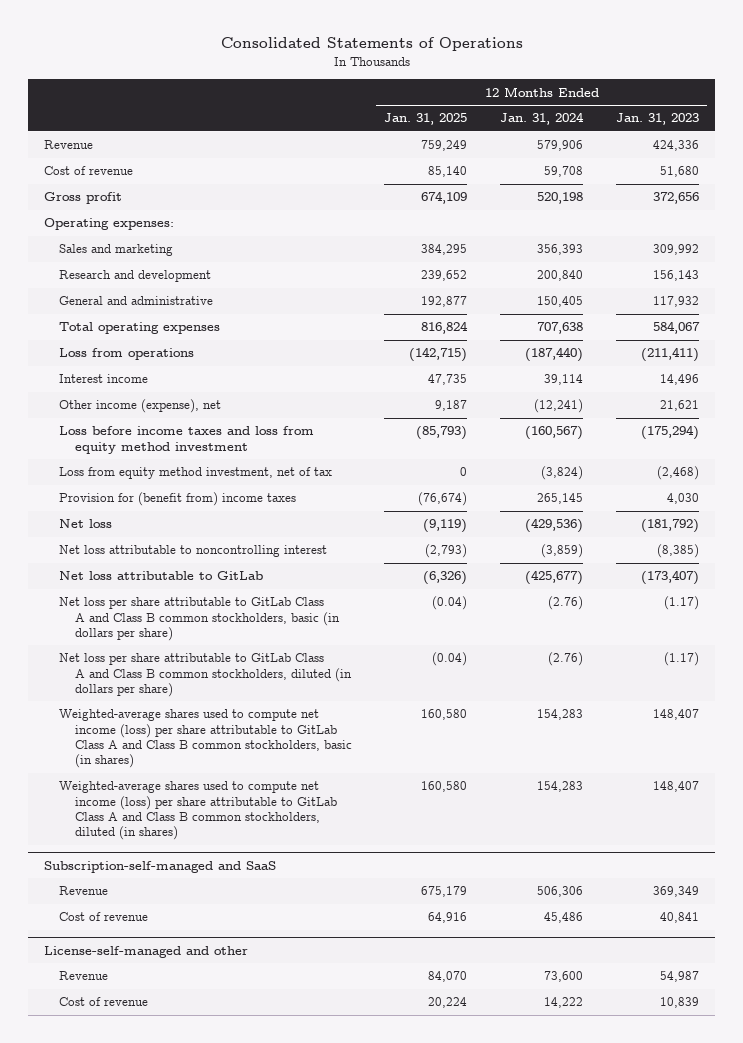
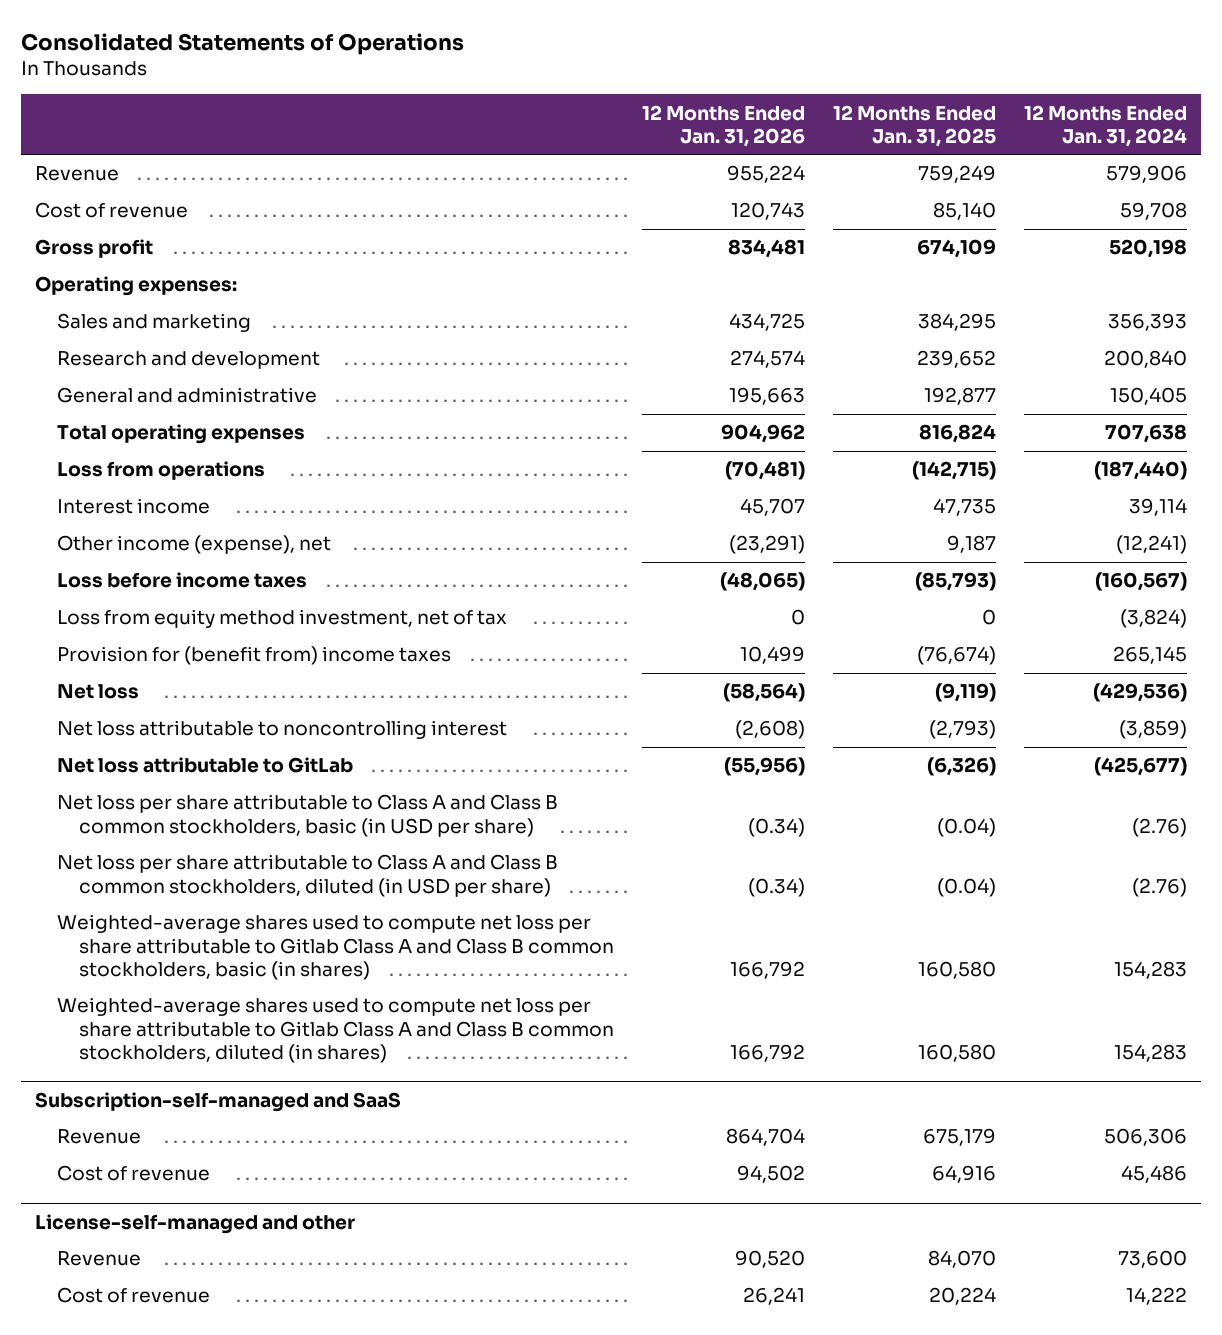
[615,113,699,126] Jan. 31, 2023 -> none
none -> [642,104,806,147] 12 Months Ended Jan. 31, 2026
[59,426,315,454] Loss before income taxes and loss from equity method investment -> [56,572,307,589] Loss before income taxes
[59,597,340,642] Net loss per share attributable to GitLab Class A and Class B common stockholders, basic (in dollars per share) -> [56,794,558,837] Net loss per share attributable to Class A and Class B common stockholders, basic (in USD per share)
[59,653,352,698] Net loss per share attributable to GitLab Class A and Class B common stockholders, diluted (in dollars per share) -> [56,854,558,897] Net loss per share attributable to Class A and Class B common stockholders, diluted (in USD per share)
[59,709,352,769] Weighted-average shares used to compute net income (loss) per share attributable to GitLab Class A and Class B common stockholders, basic (in shares) -> [56,914,614,980] Weighted-average shares used to compute net loss per share attributable to Gitlab Class A and Class B common stockholders, basic (in shares)
[59,781,337,841] Weighted-average shares used to compute net income (loss) per share attributable to GitLab Class A and Class B common stockholders, diluted (in shares) -> [56,997,614,1063] Weighted-average shares used to compute net loss per share attributable to Gitlab Class A and Class B common stockholders, diluted (in shares)

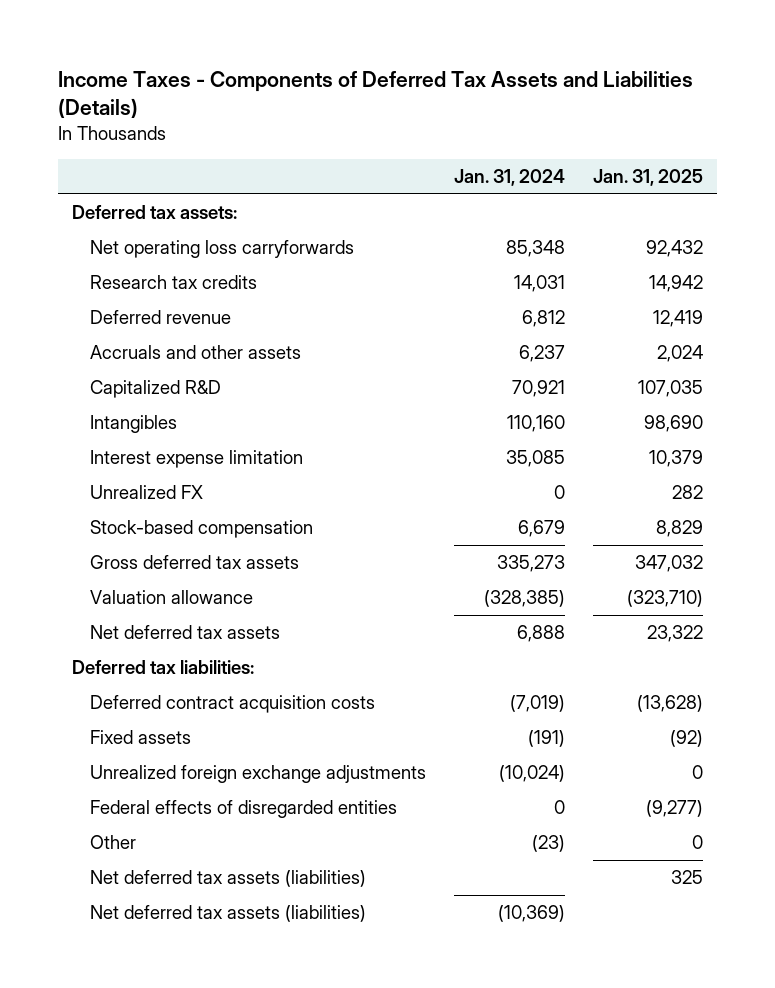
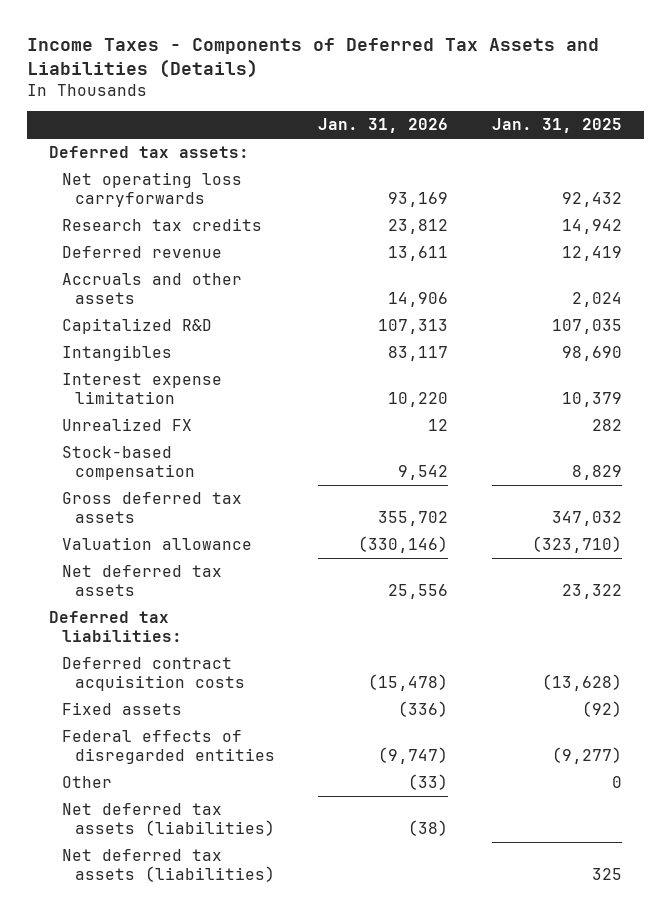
[453,169,565,187] Jan. 31, 2024 -> none
none -> [318,118,449,134] Jan. 31, 2026
[89,765,426,784] Unrealized foreign exchange adjustments -> none
[89,870,366,888] Net deferred tax assets (liabilities) -> [61,849,275,883] Net deferred tax assets (liabilities)

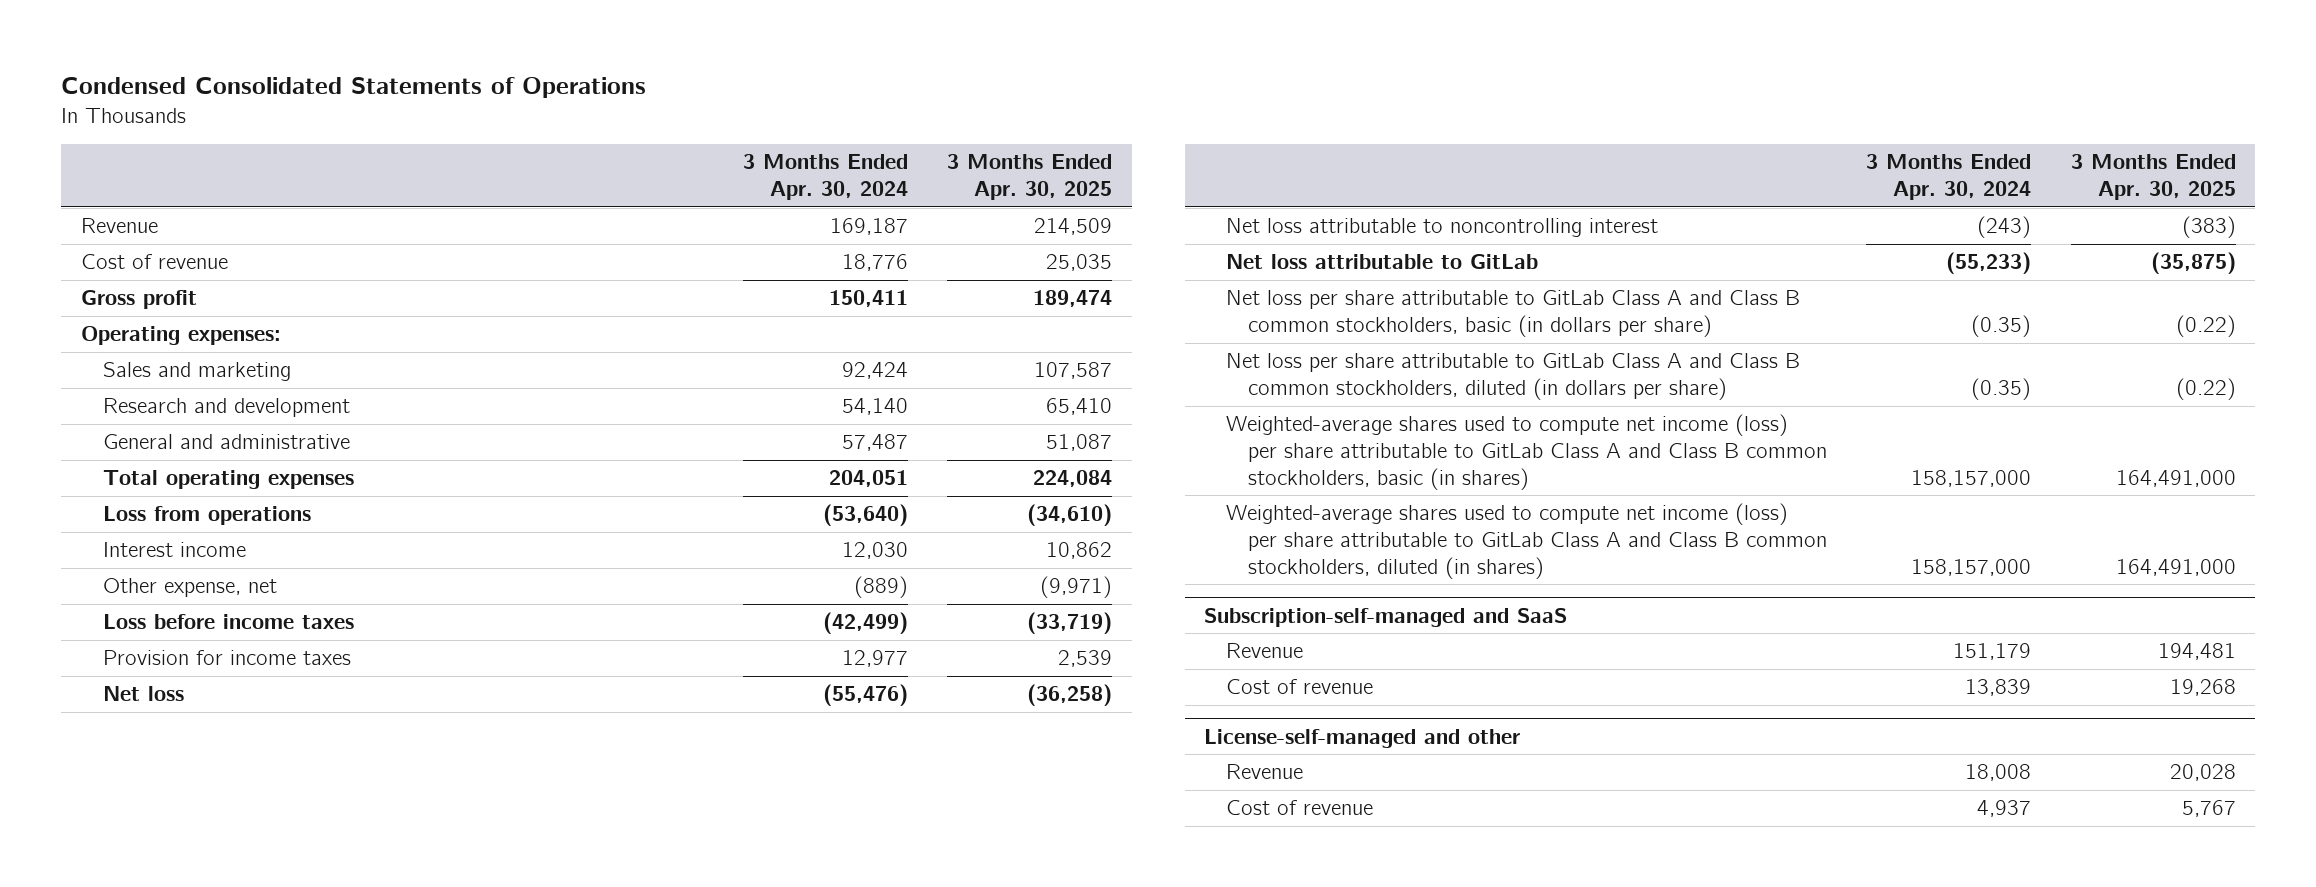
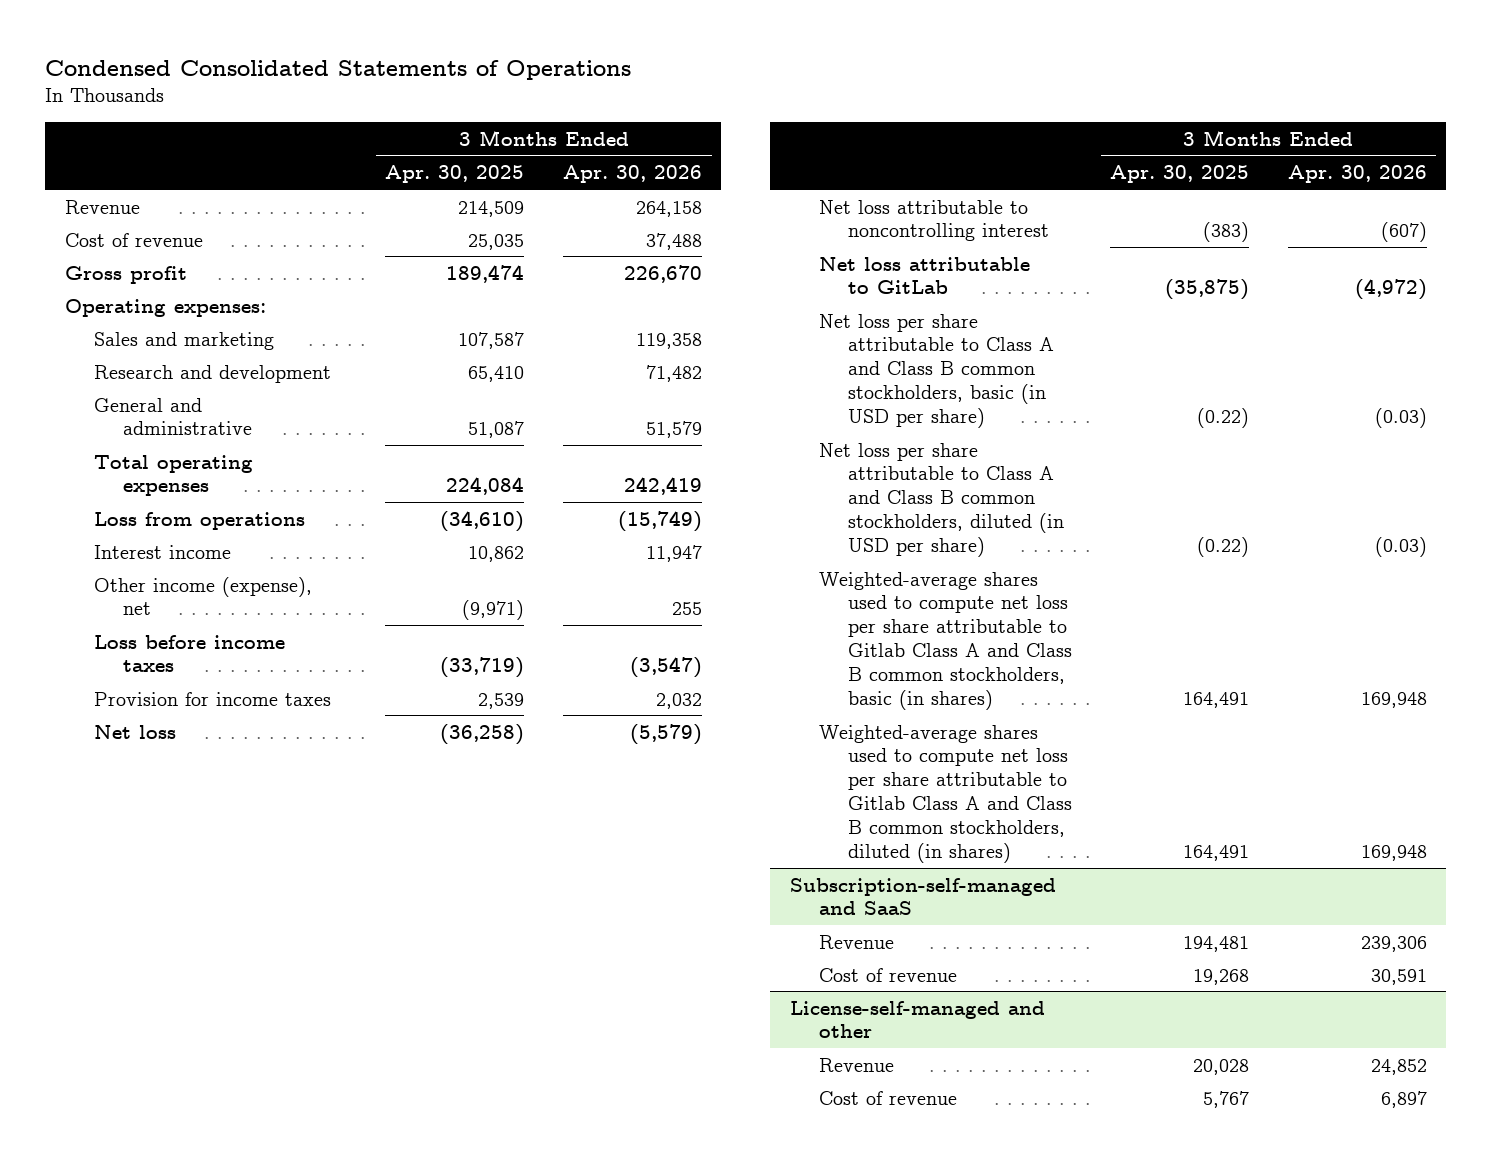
[742,154,908,201] 3 Months Ended Apr. 30, 2024 -> none
none -> [562,165,702,184] Apr. 30, 2026
[102,578,277,598] Other expense, net -> [93,576,312,616] Other income (expense), net
[1226,290,1801,338] Net loss per share attributable to GitLab Class A and Class B common stockholders, basic (in dollars per share) -> [818,313,1054,429] Net loss per share attributable to Class A and Class B common stockholders, basic (in USD per share)
[1226,353,1801,401] Net loss per share attributable to GitLab Class A and Class B common stockholders, diluted (in dollars per share) -> [818,442,1064,558] Net loss per share attributable to Class A and Class B common stockholders, diluted (in USD per share)
[1226,414,1828,490] Weighted-average shares used to compute net income (loss) per share attributable to GitLab Class A and Class B common stockholders, basic (in shares) -> [818,571,1072,710] Weighted-average shares used to compute net loss per share attributable to Gitlab Class A and Class B common stockholders, basic (in shares)
[2115,469,2236,487] 164,491,000 -> [1183,691,1250,708] 164,491
[1226,503,1828,579] Weighted-average shares used to compute net income (loss) per share attributable to GitLab Class A and Class B common stockholders, diluted (in shares) -> [818,724,1072,863] Weighted-average shares used to compute net loss per share attributable to Gitlab Class A and Class B common stockholders, diluted (in shares)
[2115,558,2236,576] 164,491,000 -> [1183,844,1250,861] 164,491

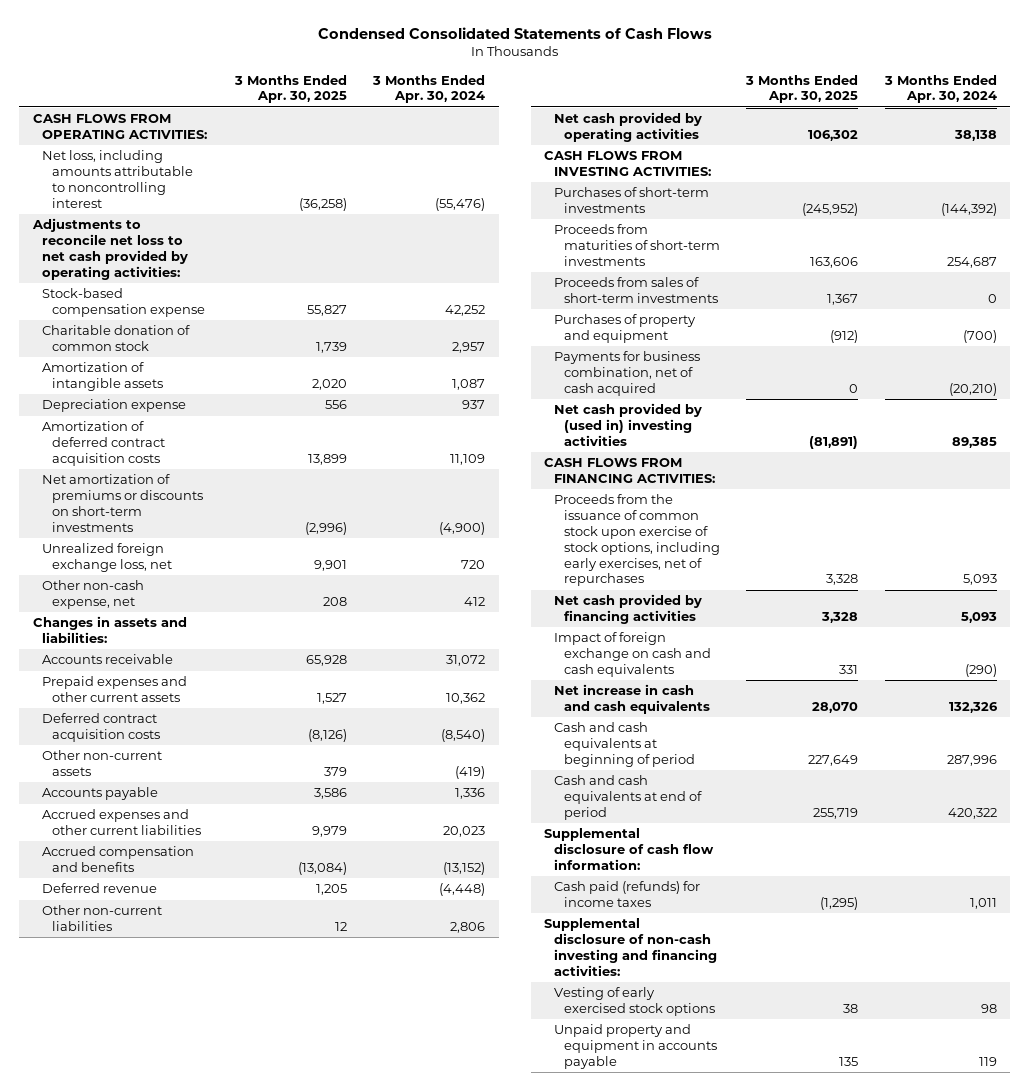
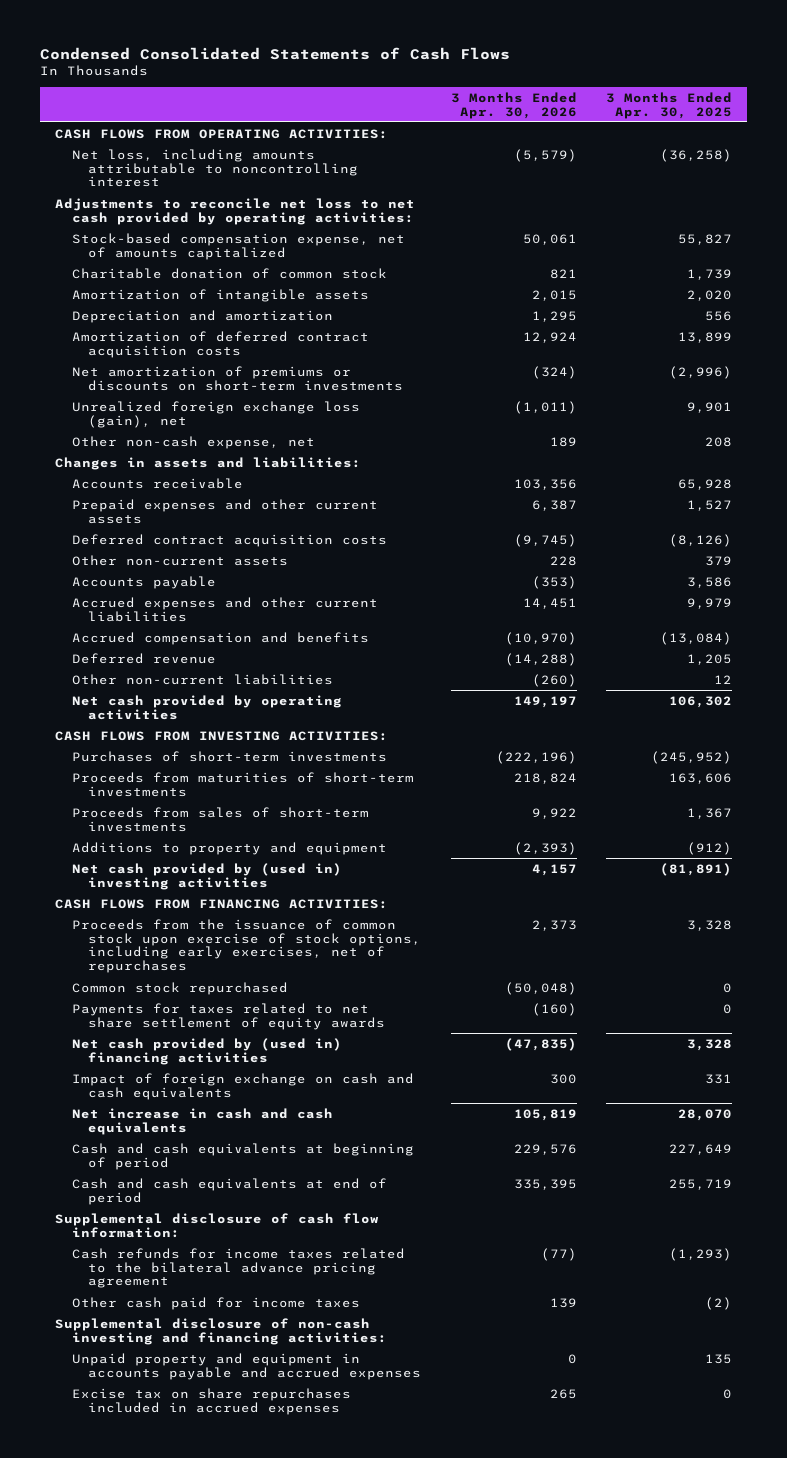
[372,74,486,104] 3 Months Ended Apr. 30, 2024 -> none
none -> [450,91,577,119] 3 Months Ended Apr. 30, 2026
[42,288,206,318] Stock-based compensation expense -> [71,232,405,260] Stock-based compensation expense, net of amounts capitalized
[42,399,187,413] Depreciation expense -> [71,309,333,323] Depreciation and amortization
[42,543,173,573] Unrealized foreign exchange loss, net -> [71,400,360,428] Unrealized foreign exchange loss (gain), net
[553,351,700,396] Payments for business combination, net of cash acquired -> none
[553,314,696,344] Purchases of property and equipment -> [71,841,387,855] Additions to property and equipment
none -> [71,981,288,995] Common stock repurchased
none -> [71,1002,386,1030] Payments for taxes related to net share settlement of equity awards
[553,594,702,625] Net cash provided by financing activities -> [71,1037,342,1065] Net cash provided by (used in) financing activities
none -> [71,1247,405,1289] Cash refunds for income taxes related to the bilateral advance pricing agreement
[553,881,700,908] Cash paid (refunds) for income taxes -> [71,1296,360,1310] Other cash paid for income taxes
[820,897,859,911] (1,295) -> [705,1296,733,1310] (2)
[553,987,715,1017] Vesting of early exercised stock options -> none
[553,1024,717,1069] Unpaid property and equipment in accounts payable -> [71,1352,422,1380] Unpaid property and equipment in accounts payable and accrued expenses
none -> [71,1387,351,1415] Excise tax on share repurchases included in accrued expenses

